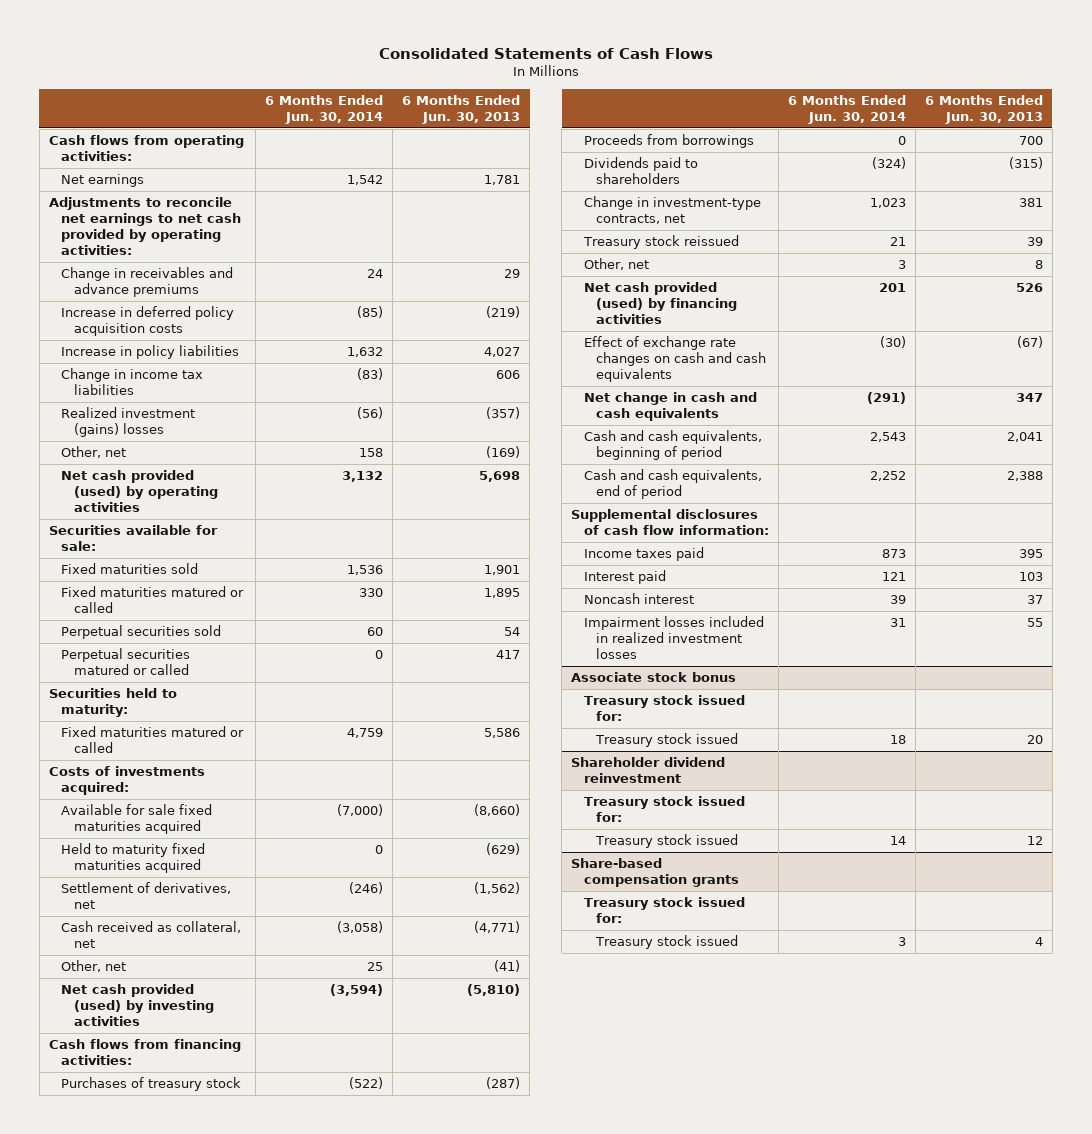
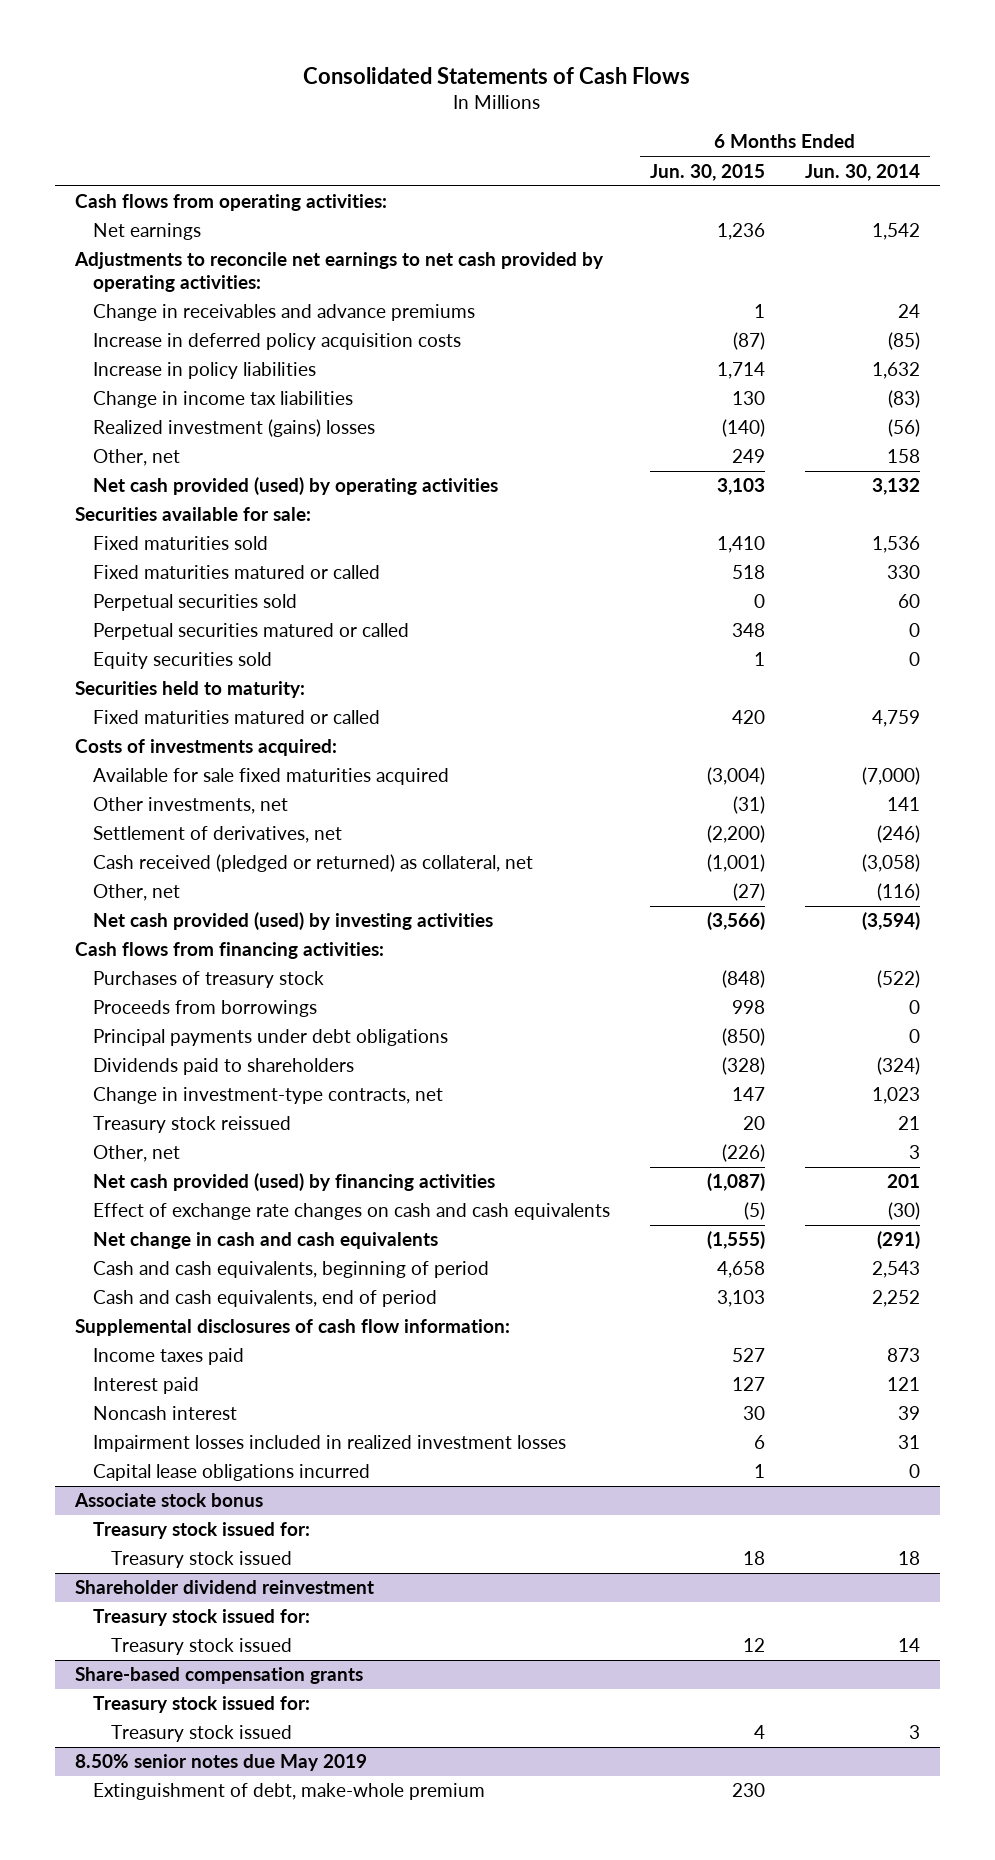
[402,94,521,124] 6 Months Ended Jun. 30, 2013 -> none
none -> [649,163,765,181] Jun. 30, 2015
none -> [92,652,272,670] Equity securities sold
[61,843,206,874] Held to maturity fixed maturities acquired -> none
none -> [92,797,288,815] Other investments, net
[61,921,242,949] Cash received as collateral, net -> [92,854,533,873] Cash received (pledged or returned) as collateral, net
[367,962,384,972] 25 -> [877,883,921,902] (116)
none -> [92,1029,448,1047] Principal payments under debt obligations
none -> [92,1464,370,1482] Capital lease obligations incurred
none -> [74,1754,367,1772] 8.50% senior notes due May 2019
none -> [92,1783,485,1801] Extinguishment of debt, make-whole premium

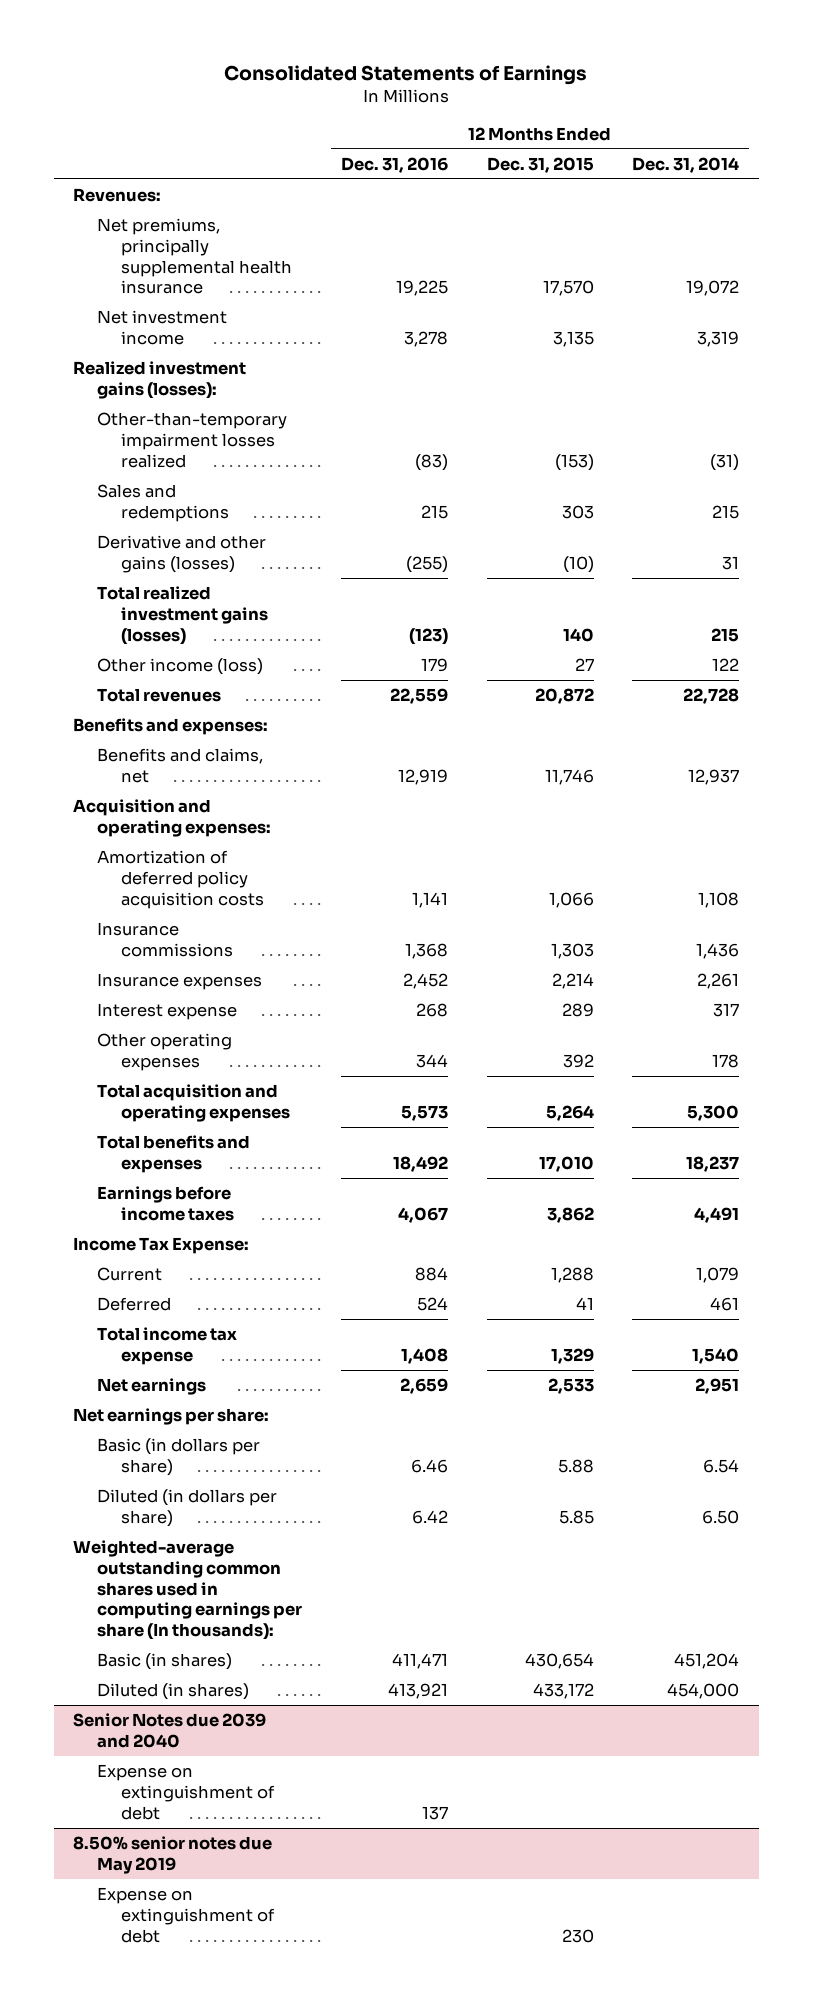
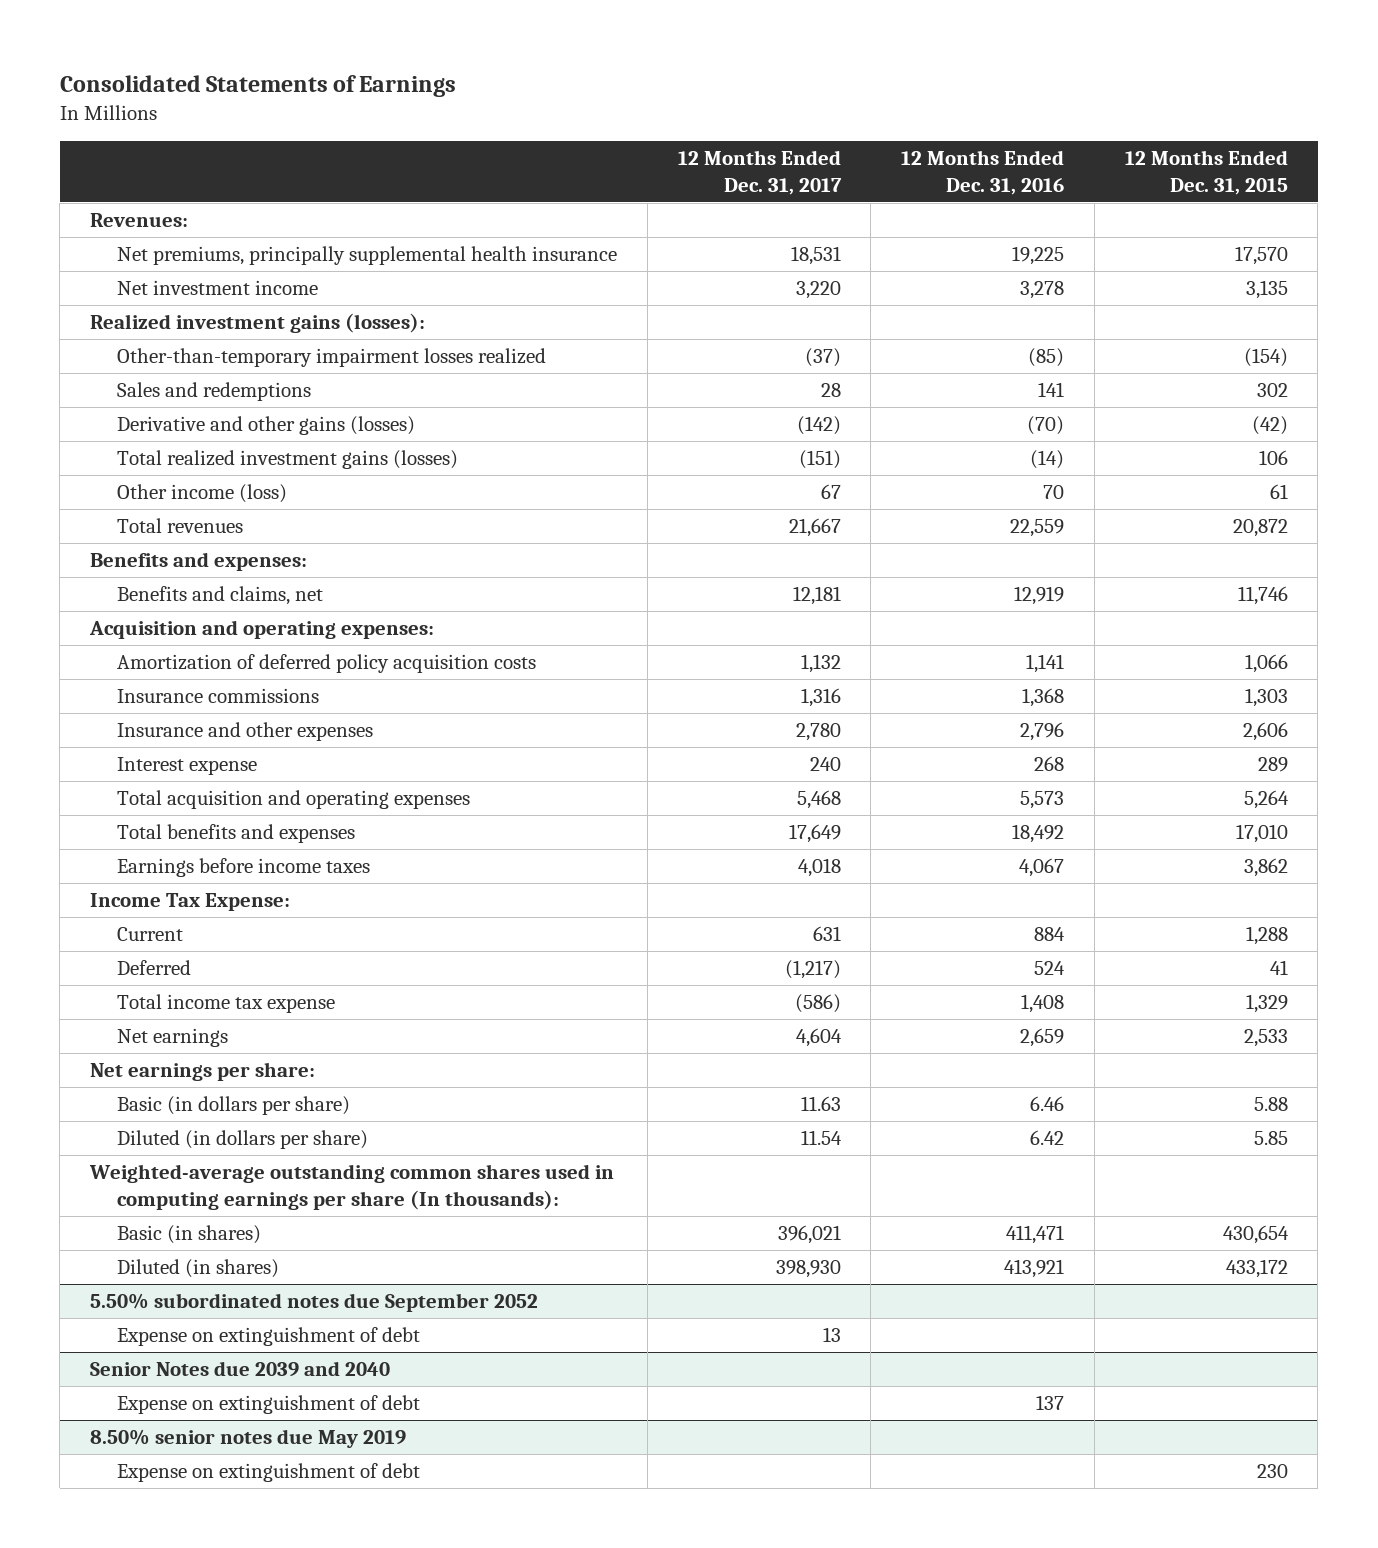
[632,156,740,173] Dec. 31, 2014 -> none
none -> [677,149,842,195] 12 Months Ended Dec. 31, 2017
[414,453,448,471] (83) -> [1028,348,1065,368] (85)
[554,453,594,471] (153) -> [1243,348,1288,368] (154)
[420,504,448,519] 215 -> [1038,382,1065,398] 141
[561,504,594,519] 303 -> [1256,383,1288,398] 302
[405,555,448,573] (255) -> [1027,416,1065,436] (70)
[562,555,594,573] (10) -> [1251,416,1288,436] (42)
[408,627,448,645] (123) -> [1030,450,1065,470] (14)
[562,627,594,642] 140 -> [1258,450,1288,466] 106
[420,658,448,673] 179 -> [1043,485,1065,500] 70
[574,658,594,672] 27 -> [1269,484,1288,500] 61
[97,973,263,991] Insurance expenses -> [117,722,374,742] Insurance and other expenses
[402,973,448,990] 2,452 -> [1020,722,1065,742] 2,796
[551,973,594,990] 2,214 -> [1242,722,1288,742] 2,606
[97,1033,233,1071] Other operating expenses -> none
none -> [89,1293,538,1313] 5.50% subordinated notes due September 2052
none -> [117,1327,421,1347] Expense on extinguishment of debt

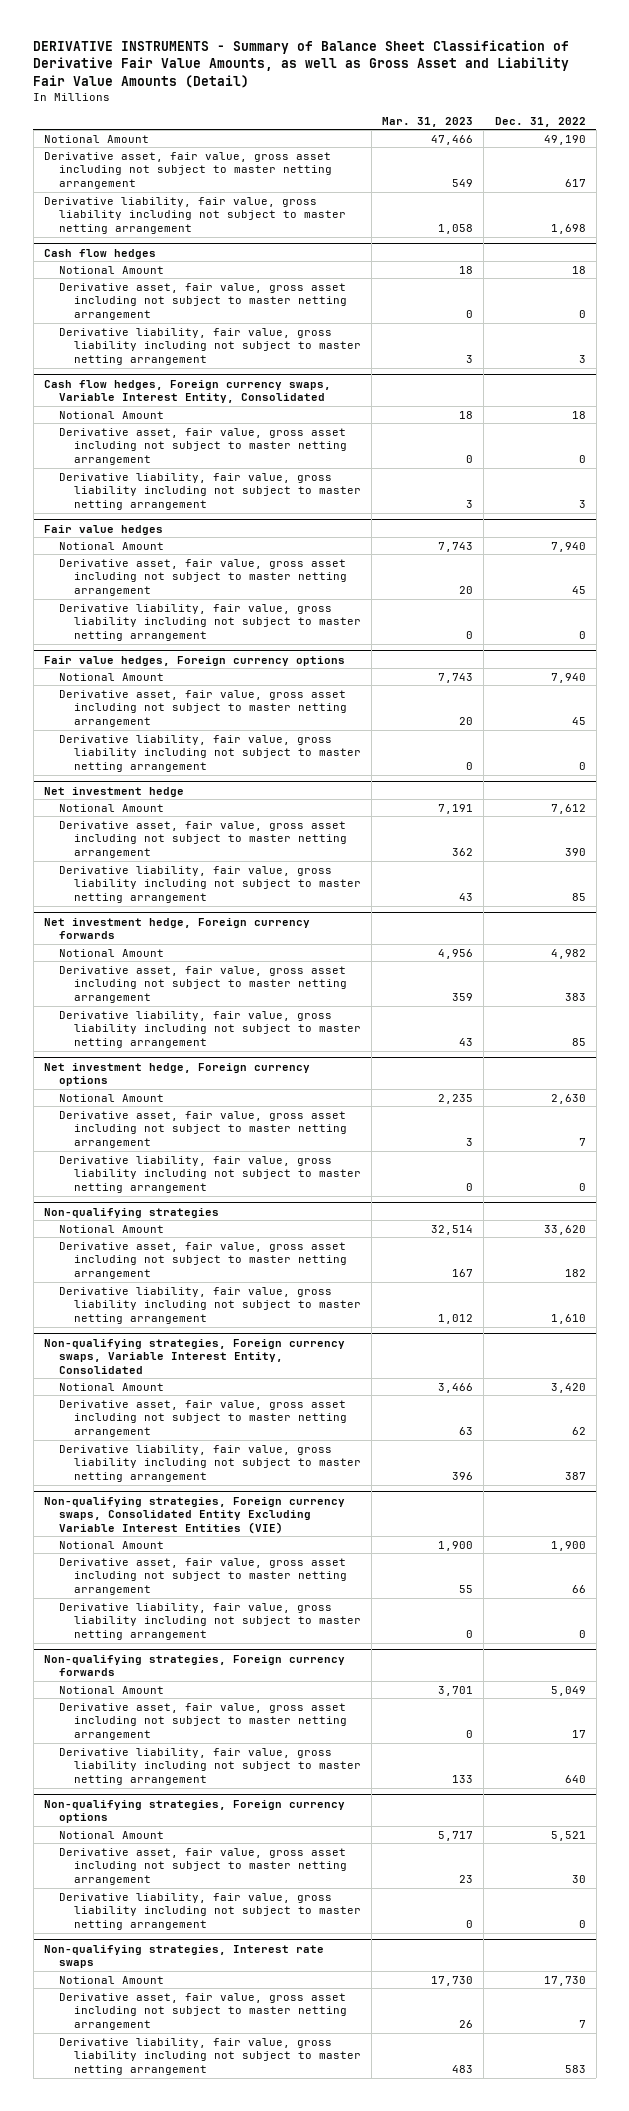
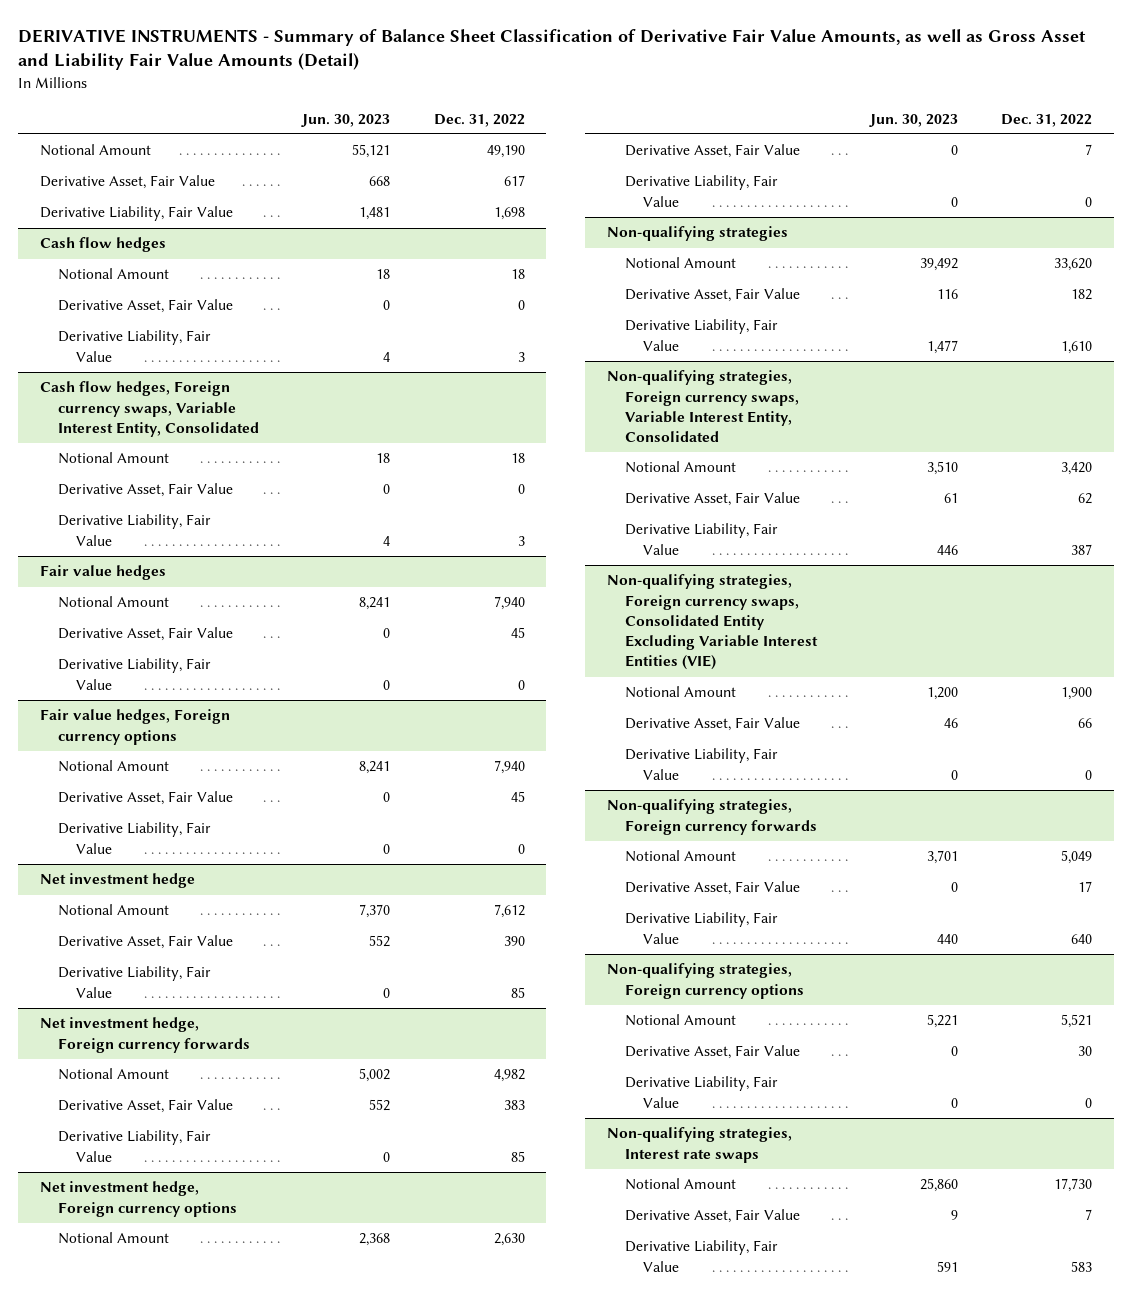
[382,116,474,127] Mar. 31, 2023 -> none
none -> [301,113,391,127] Jun. 30, 2023
[43,151,332,190] Derivative asset, fair value, gross asset including not subject to master netting arrangement -> [39,175,215,190] Derivative Asset, Fair Value
[43,196,346,235] Derivative liability, fair value, gross liability including not subject to master netting arrangement -> [39,206,233,222] Derivative Liability, Fair Value
[58,282,347,321] Derivative asset, fair value, gross asset including not subject to master netting arrangement -> [57,299,233,314] Derivative Asset, Fair Value
[58,327,361,366] Derivative liability, fair value, gross liability including not subject to master netting arrangement -> [57,330,211,362] Derivative Liability, Fair Value
[58,427,347,466] Derivative asset, fair value, gross asset including not subject to master netting arrangement -> [57,483,233,498] Derivative Asset, Fair Value
[58,472,361,511] Derivative liability, fair value, gross liability including not subject to master netting arrangement -> [57,514,211,546] Derivative Liability, Fair Value
[58,558,347,597] Derivative asset, fair value, gross asset including not subject to master netting arrangement -> [57,627,233,642] Derivative Asset, Fair Value
[58,603,361,642] Derivative liability, fair value, gross liability including not subject to master netting arrangement -> [57,658,211,690] Derivative Liability, Fair Value
[58,689,347,728] Derivative asset, fair value, gross asset including not subject to master netting arrangement -> [57,791,233,806] Derivative Asset, Fair Value
[58,734,361,773] Derivative liability, fair value, gross liability including not subject to master netting arrangement -> [57,822,211,854] Derivative Liability, Fair Value
[58,820,347,859] Derivative asset, fair value, gross asset including not subject to master netting arrangement -> [57,935,233,950] Derivative Asset, Fair Value
[58,865,361,904] Derivative liability, fair value, gross liability including not subject to master netting arrangement -> [57,966,211,998] Derivative Liability, Fair Value
[58,965,347,1004] Derivative asset, fair value, gross asset including not subject to master netting arrangement -> [57,1099,233,1114] Derivative Asset, Fair Value
[58,1010,361,1049] Derivative liability, fair value, gross liability including not subject to master netting arrangement -> [57,1130,211,1162] Derivative Liability, Fair Value
[58,1110,347,1149] Derivative asset, fair value, gross asset including not subject to master netting arrangement -> [625,144,801,159] Derivative Asset, Fair Value
[58,1155,361,1194] Derivative liability, fair value, gross liability including not subject to master netting arrangement -> [625,175,779,207] Derivative Liability, Fair Value
[58,1241,347,1280] Derivative asset, fair value, gross asset including not subject to master netting arrangement -> [625,288,801,303] Derivative Asset, Fair Value
[58,1286,361,1325] Derivative liability, fair value, gross liability including not subject to master netting arrangement -> [625,319,779,351] Derivative Liability, Fair Value
[58,1399,347,1438] Derivative asset, fair value, gross asset including not subject to master netting arrangement -> [625,492,801,507] Derivative Asset, Fair Value
[58,1444,361,1483] Derivative liability, fair value, gross liability including not subject to master netting arrangement -> [625,523,779,555] Derivative Liability, Fair Value
[58,1557,347,1596] Derivative asset, fair value, gross asset including not subject to master netting arrangement -> [625,717,801,732] Derivative Asset, Fair Value
[58,1602,361,1641] Derivative liability, fair value, gross liability including not subject to master netting arrangement -> [625,748,779,780] Derivative Liability, Fair Value
[58,1702,347,1741] Derivative asset, fair value, gross asset including not subject to master netting arrangement -> [625,881,801,896] Derivative Asset, Fair Value
[58,1747,361,1786] Derivative liability, fair value, gross liability including not subject to master netting arrangement -> [625,912,779,944] Derivative Liability, Fair Value
[58,1847,347,1886] Derivative asset, fair value, gross asset including not subject to master netting arrangement -> [625,1045,801,1060] Derivative Asset, Fair Value
[58,1892,361,1931] Derivative liability, fair value, gross liability including not subject to master netting arrangement -> [625,1076,779,1108] Derivative Liability, Fair Value
[58,1992,347,2031] Derivative asset, fair value, gross asset including not subject to master netting arrangement -> [625,1209,801,1224] Derivative Asset, Fair Value
[58,2037,361,2076] Derivative liability, fair value, gross liability including not subject to master netting arrangement -> [625,1240,779,1272] Derivative Liability, Fair Value

